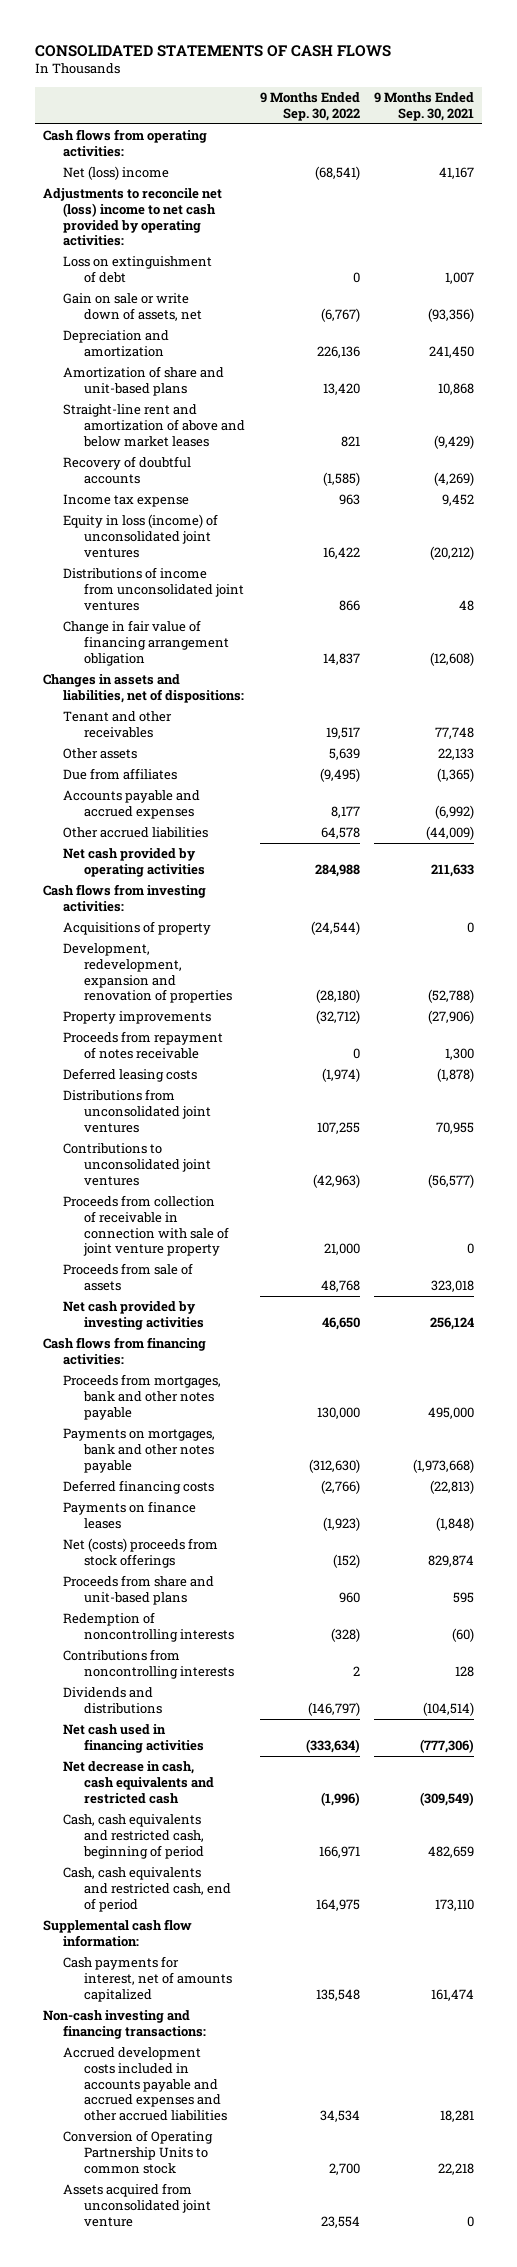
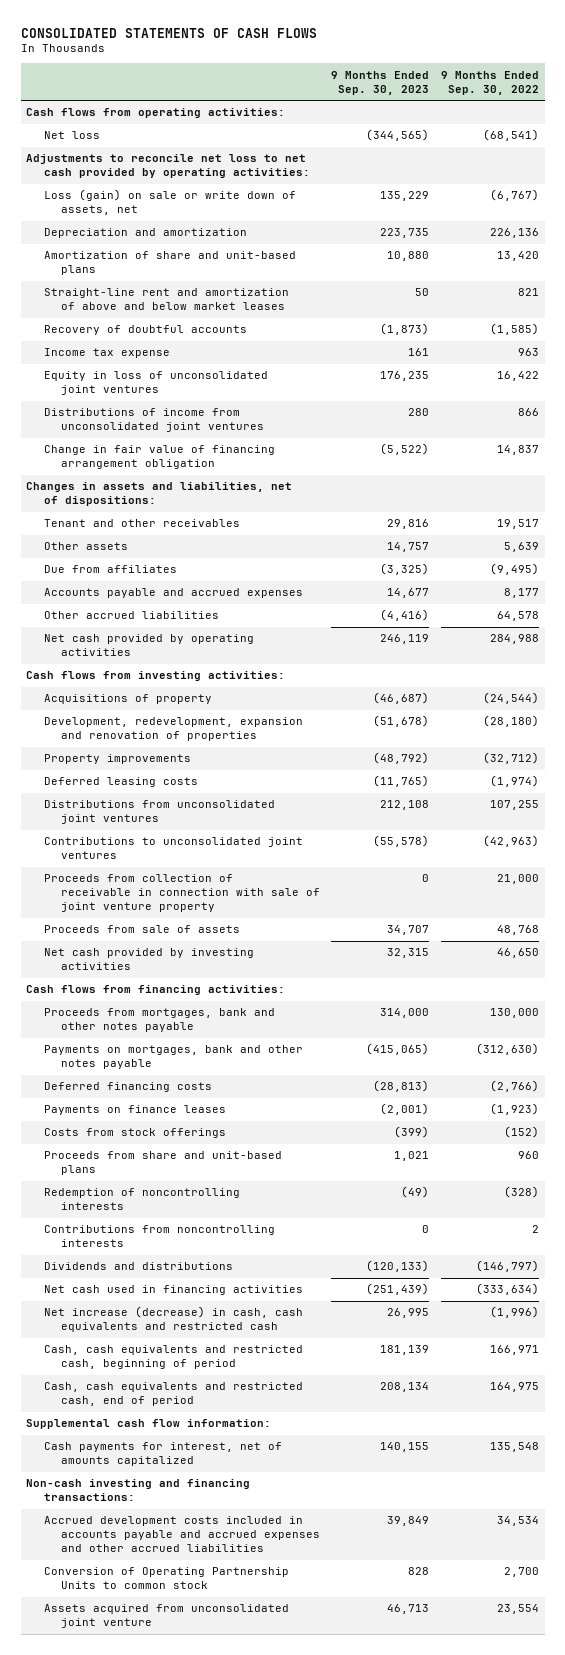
[374,92,475,121] 9 Months Ended Sep. 30, 2021 -> none
none -> [331,70,430,95] 9 Months Ended Sep. 30, 2023
[63,256,213,284] Loss on extinguishment of debt -> none
[63,166,170,181] Net (loss) income -> [43,131,100,140] Net loss
[42,188,222,247] Adjustments to reconcile net (loss) income to net cash provided by operating activities: -> [26,154,310,179] Adjustments to reconcile net loss to net cash provided by operating activities:
[63,293,202,322] Gain on sale or write down of assets, net -> [43,189,296,216] Loss (gain) on sale or write down of assets, net
[63,514,219,558] Equity in loss (income) of unconsolidated joint ventures -> [43,371,268,396] Equity in loss of unconsolidated joint ventures
[63,1031,224,1060] Proceeds from repayment of notes receivable -> none
[63,1538,219,1569] Net (costs) proceeds from stock offerings -> [43,1128,226,1139] Costs from stock offerings
[63,1761,214,1804] Net decrease in cash, cash equivalents and restricted cash -> [43,1306,303,1333] Net increase (decrease) in cash, cash equivalents and restricted cash

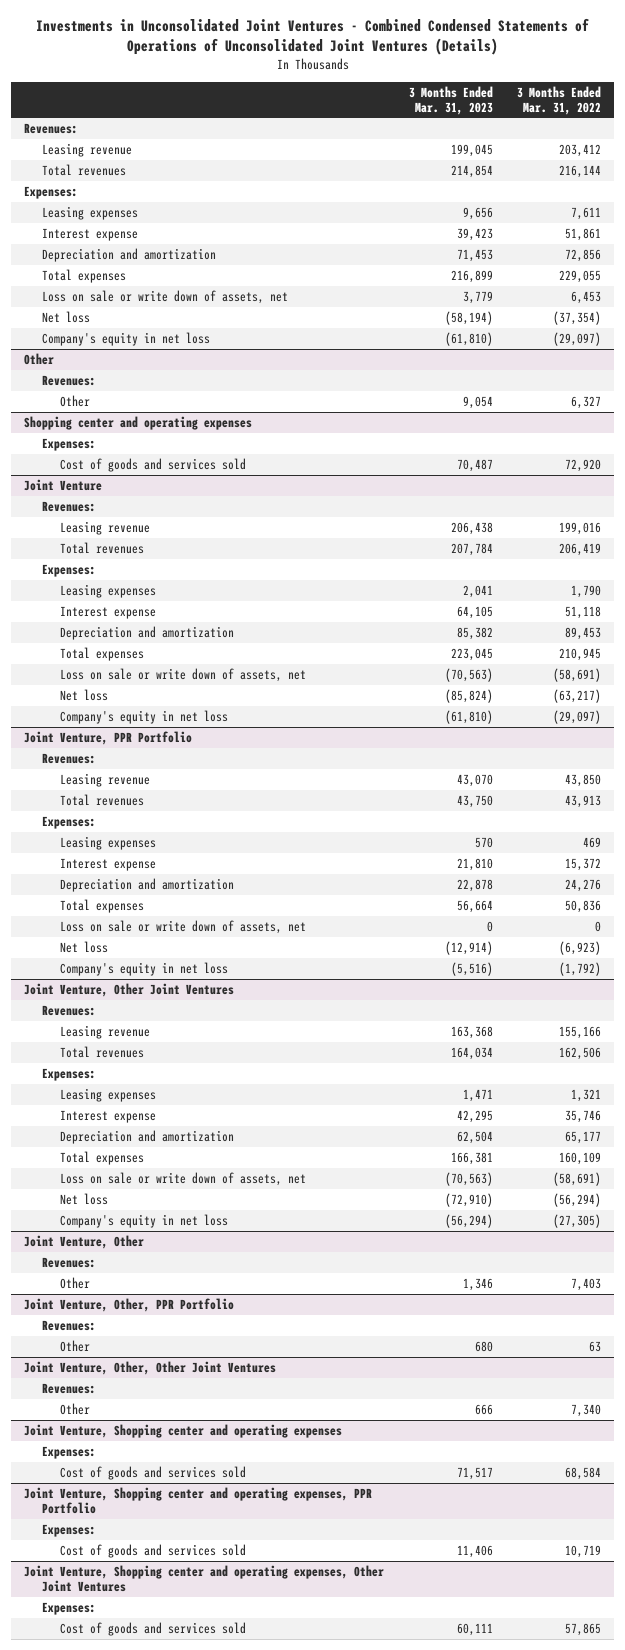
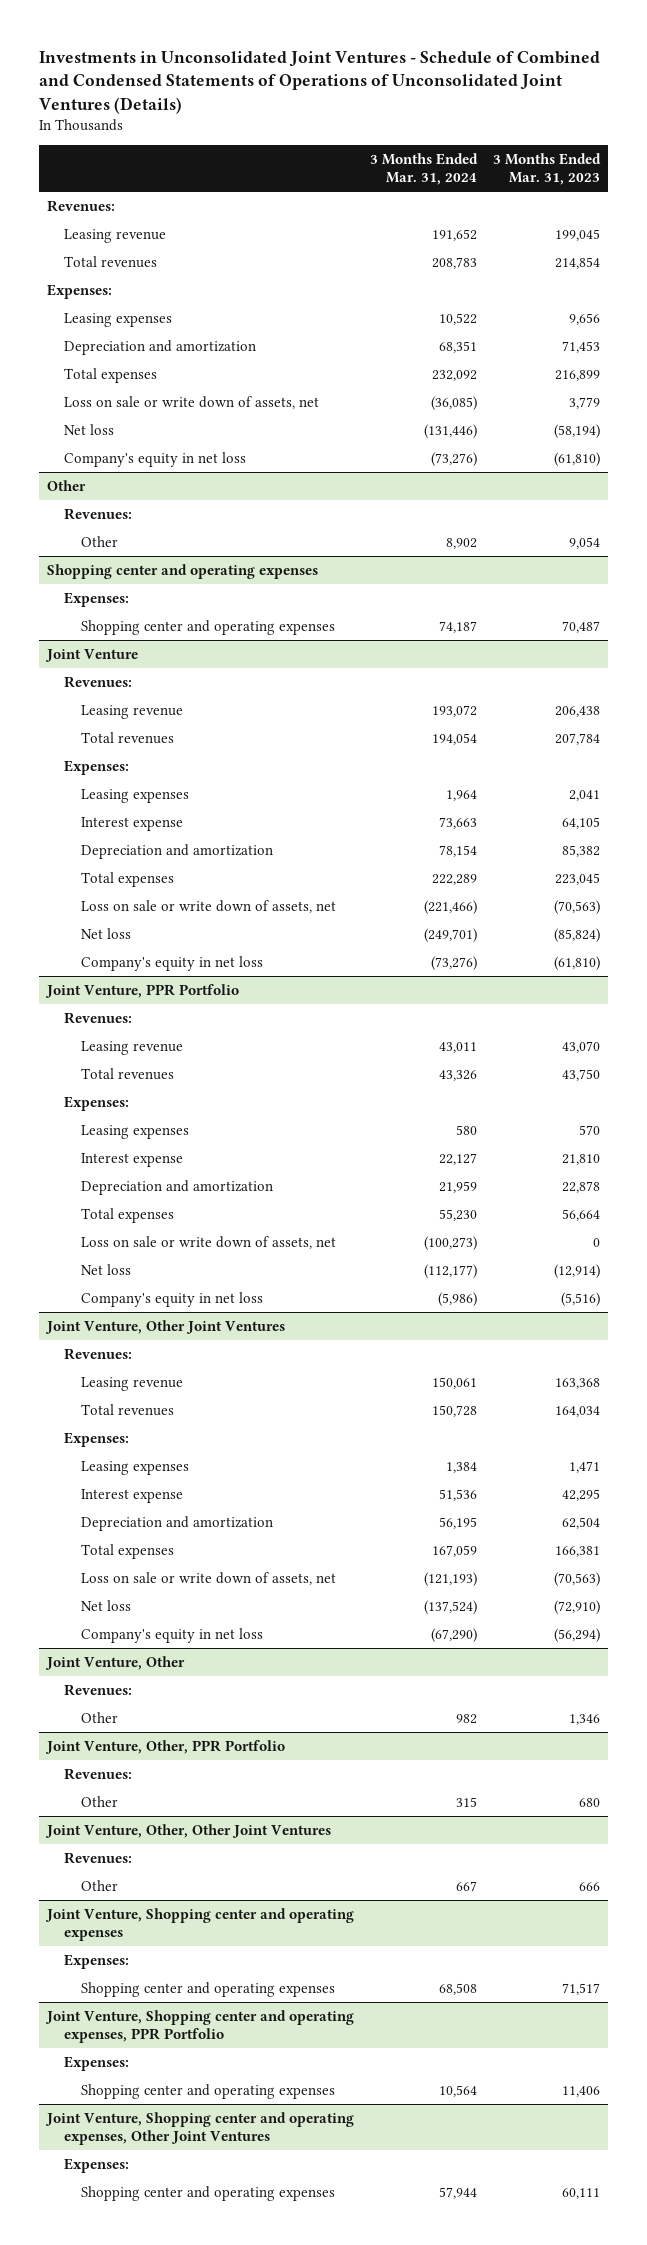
[35,18,589,56] Investments in Unconsolidated Joint Ventures - Combined Condensed Statements of Operations of Unconsolidated Joint Ventures (Details) -> [39,50,601,114] Investments in Unconsolidated Joint Ventures - Schedule of Combined and Condensed Statements of Operations of Unconsolidated Joint Ventures (Details)
[517,85,602,115] 3 Months Ended Mar. 31, 2022 -> none
none -> [370,153,479,186] 3 Months Ended Mar. 31, 2024
[41,227,138,241] Interest expense -> none
[59,457,246,472] Cost of goods and services sold -> [81,620,336,636] Shopping center and operating expenses
[59,1465,246,1480] Cost of goods and services sold -> [81,1982,336,1998] Shopping center and operating expenses
[59,1543,246,1558] Cost of goods and services sold -> [81,2084,336,2100] Shopping center and operating expenses
[59,1621,246,1636] Cost of goods and services sold -> [81,2186,336,2202] Shopping center and operating expenses

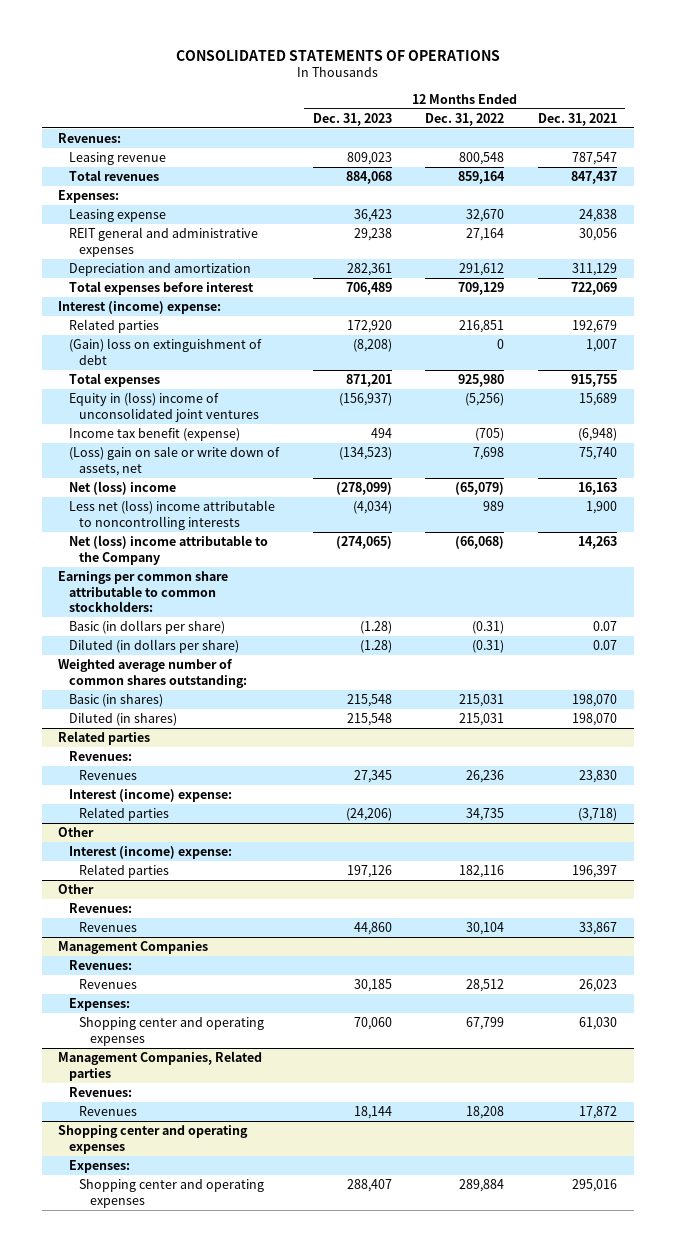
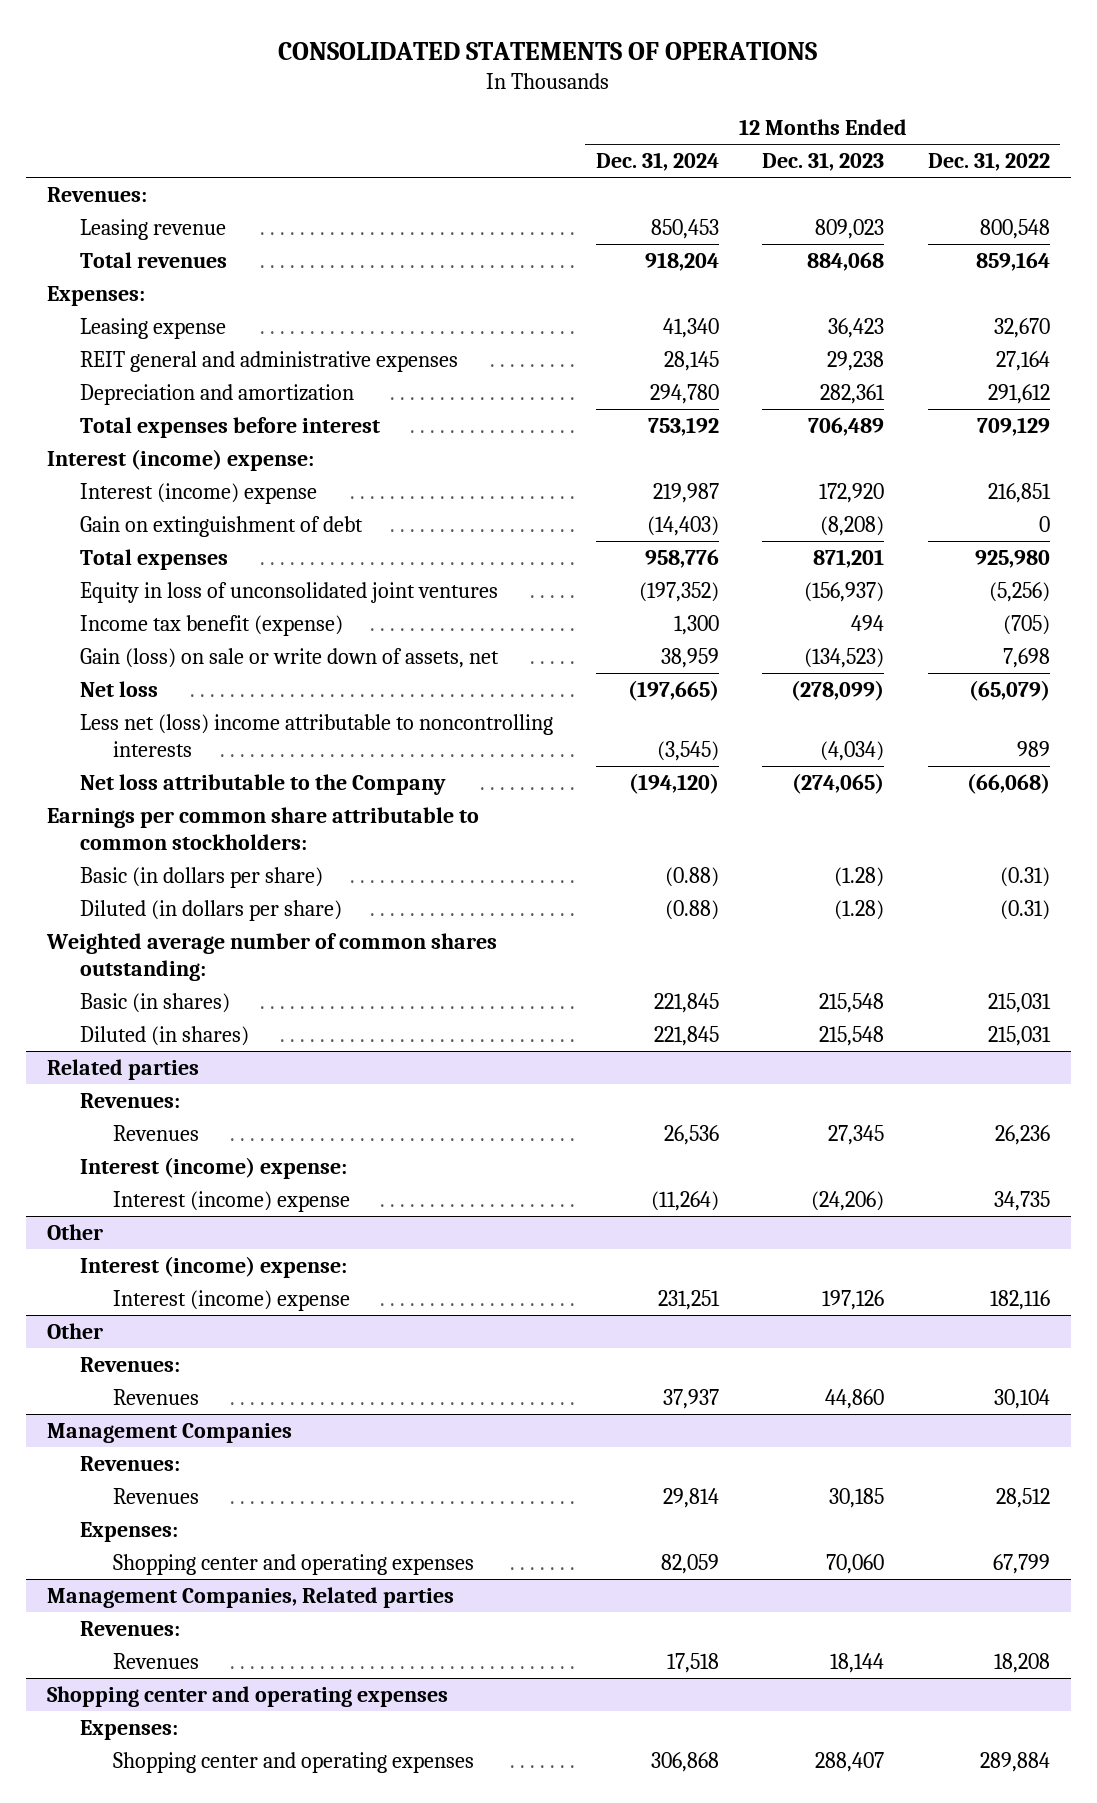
[537,112,617,126] Dec. 31, 2021 -> none
none -> [596,152,720,172] Dec. 31, 2024
[68,319,159,334] Related parties -> [79,482,317,504] Interest (income) expense
[68,338,262,365] (Gain) loss on extinguishment of debt -> [79,515,363,537] Gain on extinguishment of debt
[68,392,260,422] Equity in (loss) income of unconsolidated joint ventures -> [79,581,498,603] Equity in loss of unconsolidated joint ventures
[68,446,280,476] (Loss) gain on sale or write down of assets, net -> [79,647,499,668] Gain (loss) on sale or write down of assets, net
[68,481,176,496] Net (loss) income -> [79,680,158,697] Net loss
[68,535,268,565] Net (loss) income attributable to the Company -> [79,773,446,795] Net loss attributable to the Company
[79,807,170,822] Related parties -> [112,1190,350,1212] Interest (income) expense
[79,864,170,879] Related parties -> [112,1289,350,1311] Interest (income) expense

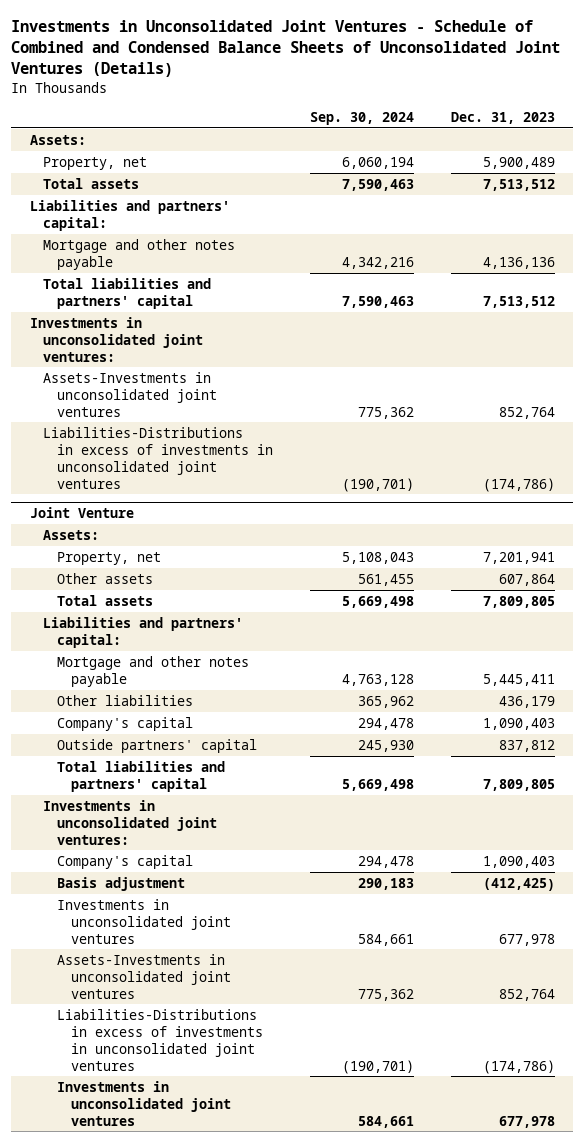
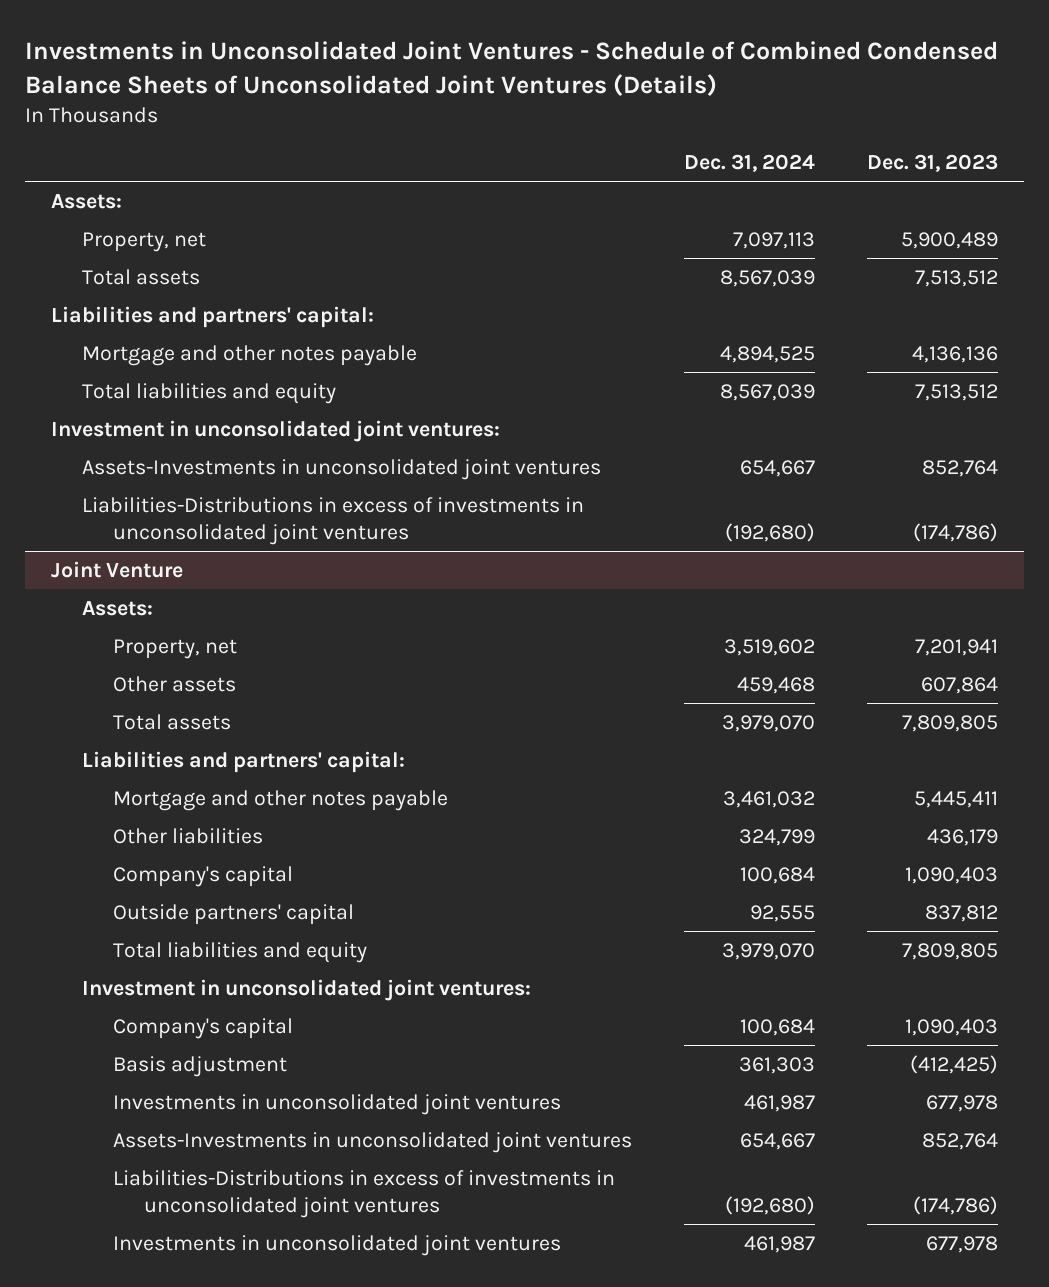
[11,20,561,78] Investments in Unconsolidated Joint Ventures - Schedule of Combined and Condensed Balance Sheets of Unconsolidated Joint Ventures (Details) -> [25,41,999,96] Investments in Unconsolidated Joint Ventures - Schedule of Combined Condensed Balance Sheets of Unconsolidated Joint Ventures (Details)
[309,111,414,125] Sep. 30, 2024 -> none
none -> [683,154,815,173] Dec. 31, 2024
[43,277,212,309] Total liabilities and partners' capital -> [82,382,337,404] Total liabilities and equity
[29,316,204,362] Investments in unconsolidated joint ventures: -> [51,419,501,442] Investment in unconsolidated joint ventures:
[57,760,226,792] Total liabilities and partners' capital -> [113,941,368,963] Total liabilities and equity
[43,799,218,845] Investments in unconsolidated joint ventures: -> [82,978,532,1001] Investment in unconsolidated joint ventures:

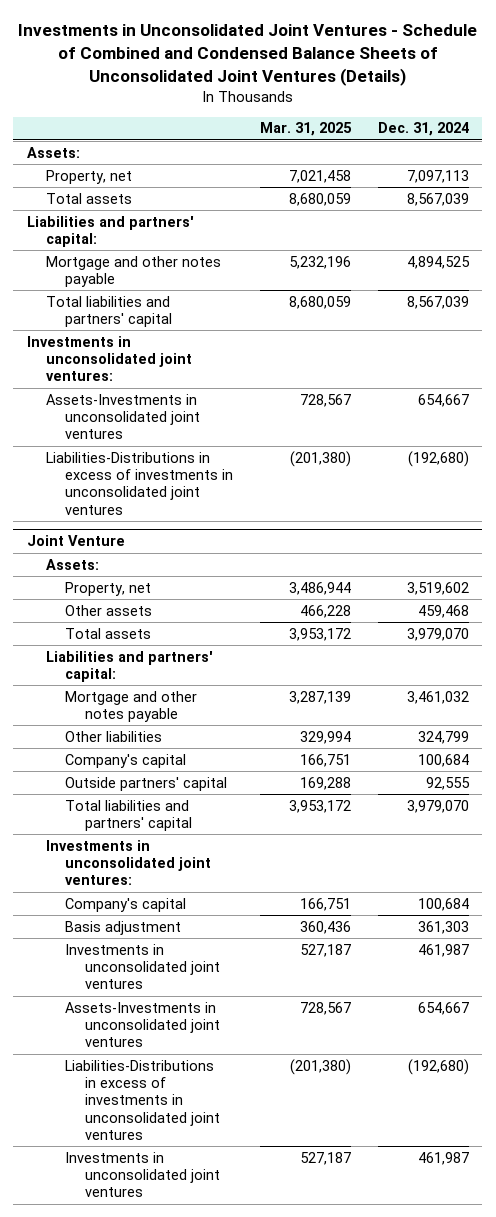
[25,41,999,96] Investments in Unconsolidated Joint Ventures - Schedule of Combined Condensed Balance Sheets of Unconsolidated Joint Ventures (Details) -> [17,24,477,87] Investments in Unconsolidated Joint Ventures - Schedule of Combined and Condensed Balance Sheets of Unconsolidated Joint Ventures (Details)
[866,154,998,173] Dec. 31, 2023 -> none
none -> [260,122,353,137] Mar. 31, 2025
[82,382,337,404] Total liabilities and equity -> [46,295,173,328] Total liabilities and partners' capital
[51,419,501,442] Investment in unconsolidated joint ventures: -> [26,335,193,382] Investments in unconsolidated joint ventures:
[113,941,368,963] Total liabilities and equity -> [65,799,192,832] Total liabilities and partners' capital
[82,978,532,1001] Investment in unconsolidated joint ventures: -> [46,839,212,886] Investments in unconsolidated joint ventures:

